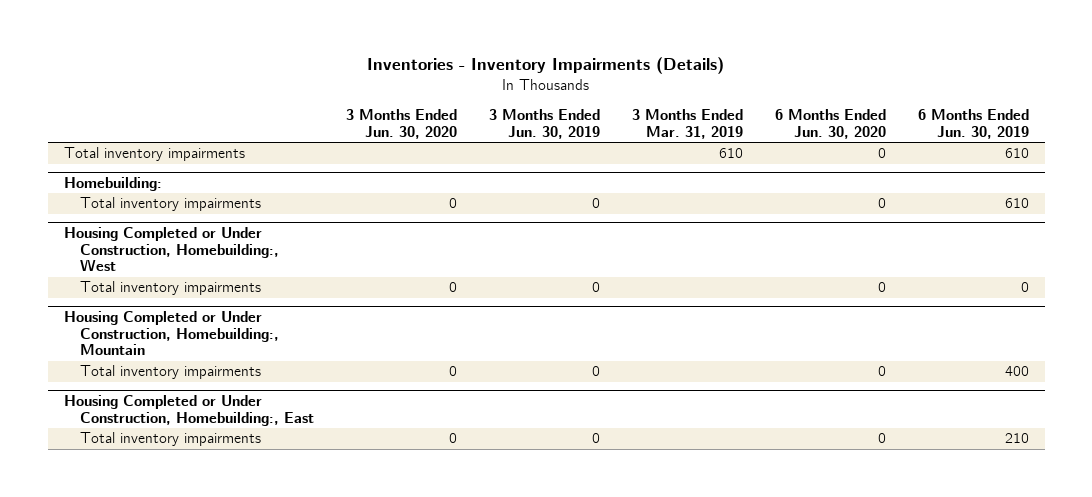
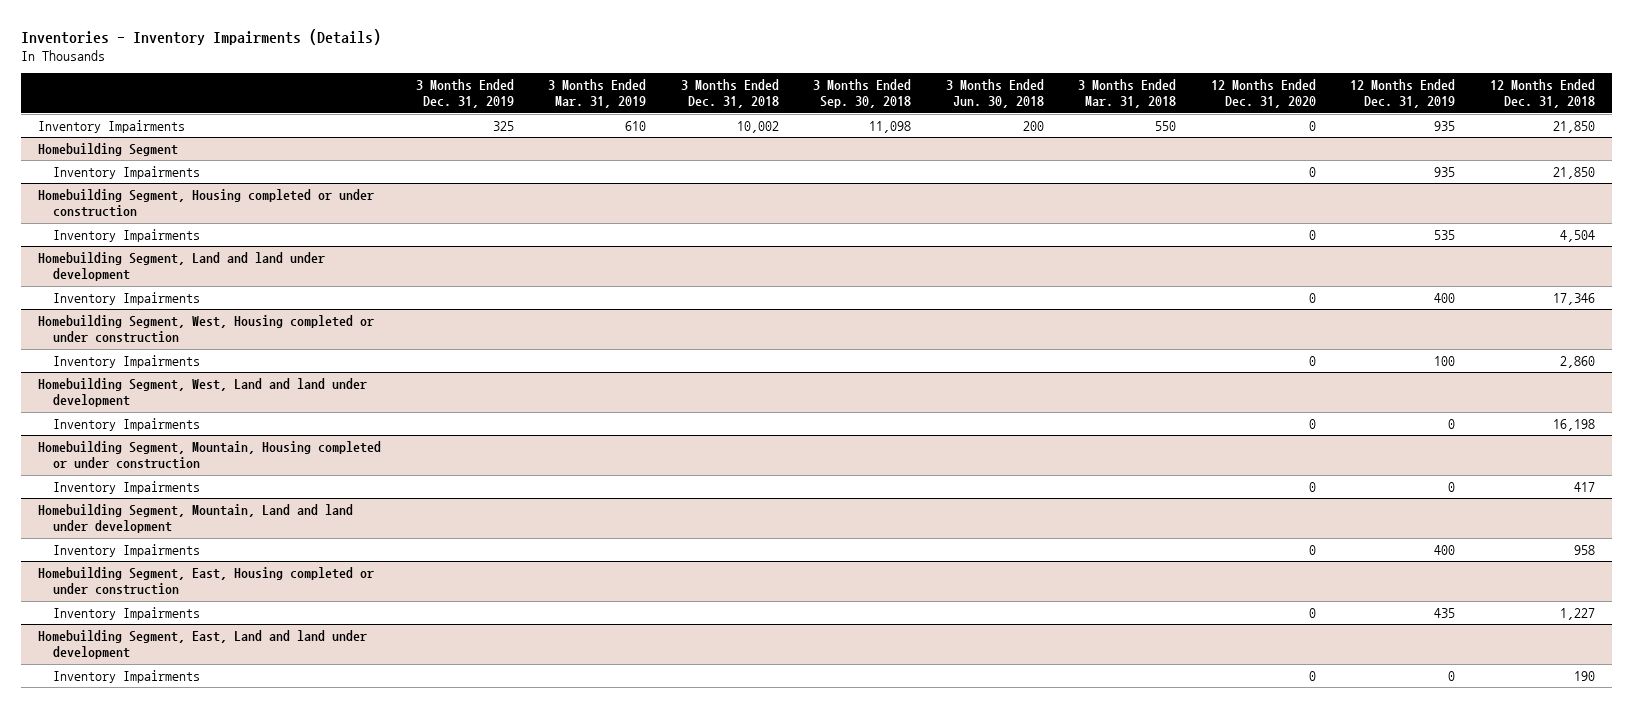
[345,108,457,139] 3 Months Ended Jun. 30, 2020 -> none
[488,108,600,139] 3 Months Ended Jun. 30, 2019 -> none
[774,108,886,139] 6 Months Ended Jun. 30, 2020 -> none
[917,108,1029,139] 6 Months Ended Jun. 30, 2019 -> none
none -> [415,79,514,109] 3 Months Ended Dec. 31, 2019
none -> [680,79,779,109] 3 Months Ended Dec. 31, 2018
none -> [813,79,912,109] 3 Months Ended Sep. 30, 2018
none -> [945,79,1044,109] 3 Months Ended Jun. 30, 2018
none -> [1078,79,1177,109] 3 Months Ended Mar. 31, 2018
none -> [1210,79,1316,109] 12 Months Ended Dec. 31, 2020
none -> [1350,79,1456,109] 12 Months Ended Dec. 31, 2019
none -> [1489,79,1595,109] 12 Months Ended Dec. 31, 2018
[63,147,245,162] Total inventory impairments -> [38,119,186,133] Inventory Impairments
[63,176,162,191] Homebuilding: -> [38,142,179,156] Homebuilding Segment
[79,197,261,212] Total inventory impairments -> [53,165,201,179] Inventory Impairments
none -> [38,188,375,218] Homebuilding Segment, Housing completed or under construction
none -> [53,228,201,242] Inventory Impairments
none -> [38,251,326,282] Homebuilding Segment, Land and land under development
none -> [53,291,201,305] Inventory Impairments
[63,226,279,272] Housing Completed or Under Construction, Homebuilding:, West -> [38,314,375,344] Homebuilding Segment, West, Housing completed or under construction
[79,281,261,296] Total inventory impairments -> [53,354,201,368] Inventory Impairments
none -> [38,377,368,408] Homebuilding Segment, West, Land and land under development
none -> [53,417,201,431] Inventory Impairments
[63,310,279,356] Housing Completed or Under Construction, Homebuilding:, Mountain -> [38,440,382,470] Homebuilding Segment, Mountain, Housing completed or under construction
[79,365,261,380] Total inventory impairments -> [53,480,201,494] Inventory Impairments
none -> [38,503,354,534] Homebuilding Segment, Mountain, Land and land under development
none -> [53,543,201,557] Inventory Impairments
[63,394,314,426] Housing Completed or Under Construction, Homebuilding:, East -> [38,566,375,596] Homebuilding Segment, East, Housing completed or under construction
[79,432,261,447] Total inventory impairments -> [53,606,201,620] Inventory Impairments
none -> [38,629,368,660] Homebuilding Segment, East, Land and land under development
none -> [53,669,201,683] Inventory Impairments

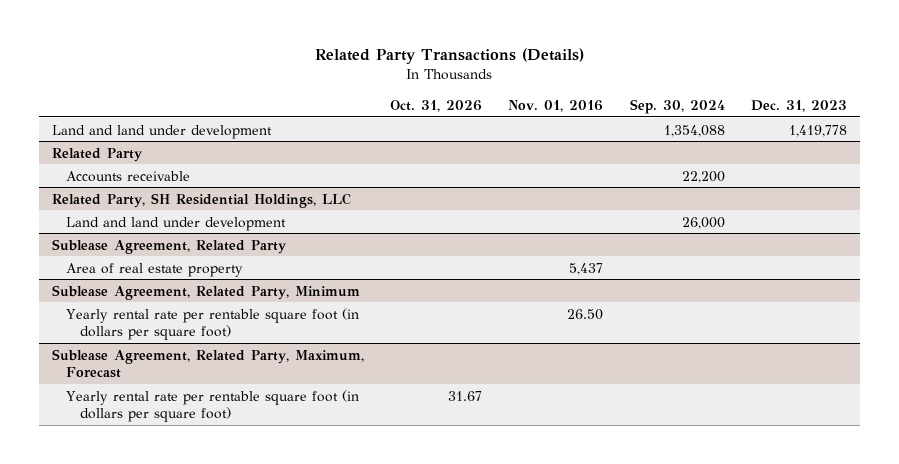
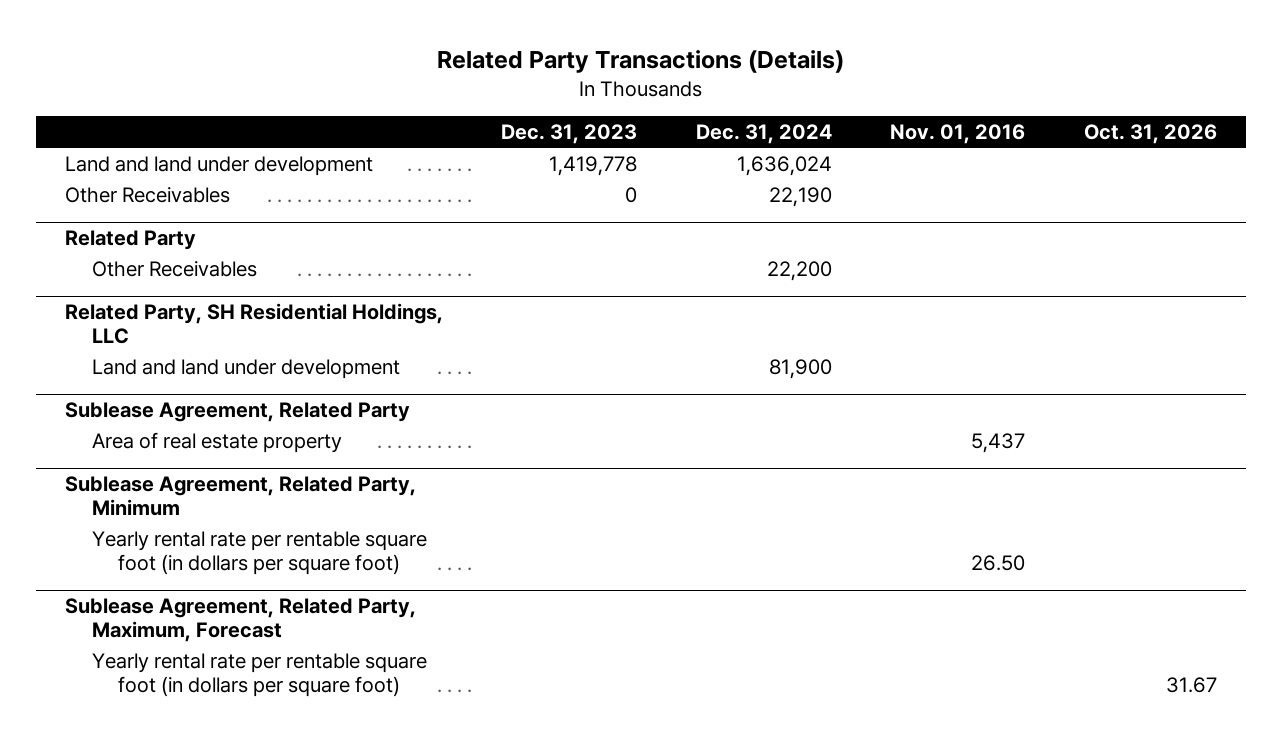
[629,98,725,114] Sep. 30, 2024 -> none
none -> [695,124,832,145] Dec. 31, 2024
none -> [64,186,230,203] Other Receivables
[66,170,191,182] Accounts receivable -> none
none -> [91,260,257,277] Other Receivables

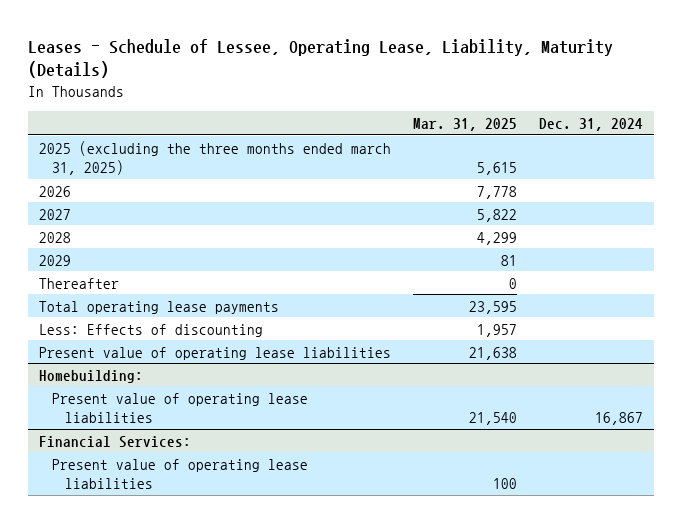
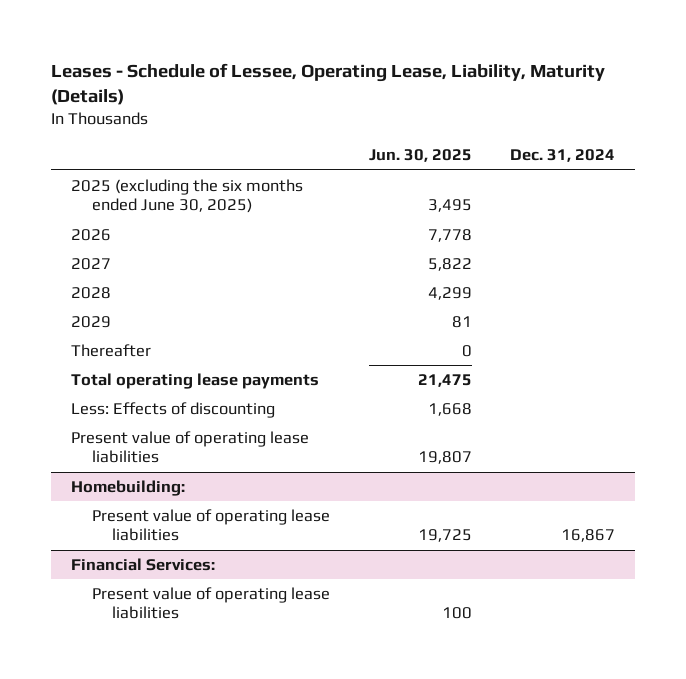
[413,117,518,131] Mar. 31, 2025 -> none
none -> [368,149,472,163] Jun. 30, 2025
[39,140,392,176] 2025 (excluding the three months ended march 31, 2025) -> [70,178,303,214] 2025 (excluding the six months ended June 30, 2025)

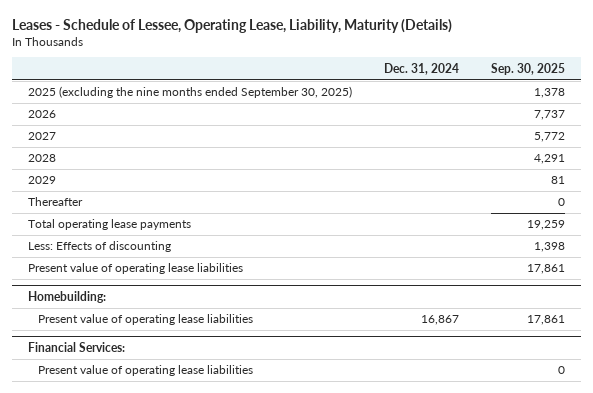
[368,149,472,163] Jun. 30, 2025 -> none
none -> [491,62,566,75] Sep. 30, 2025
[70,178,303,214] 2025 (excluding the six months ended June 30, 2025) -> [27,86,352,99] 2025 (excluding the nine months ended September 30, 2025)

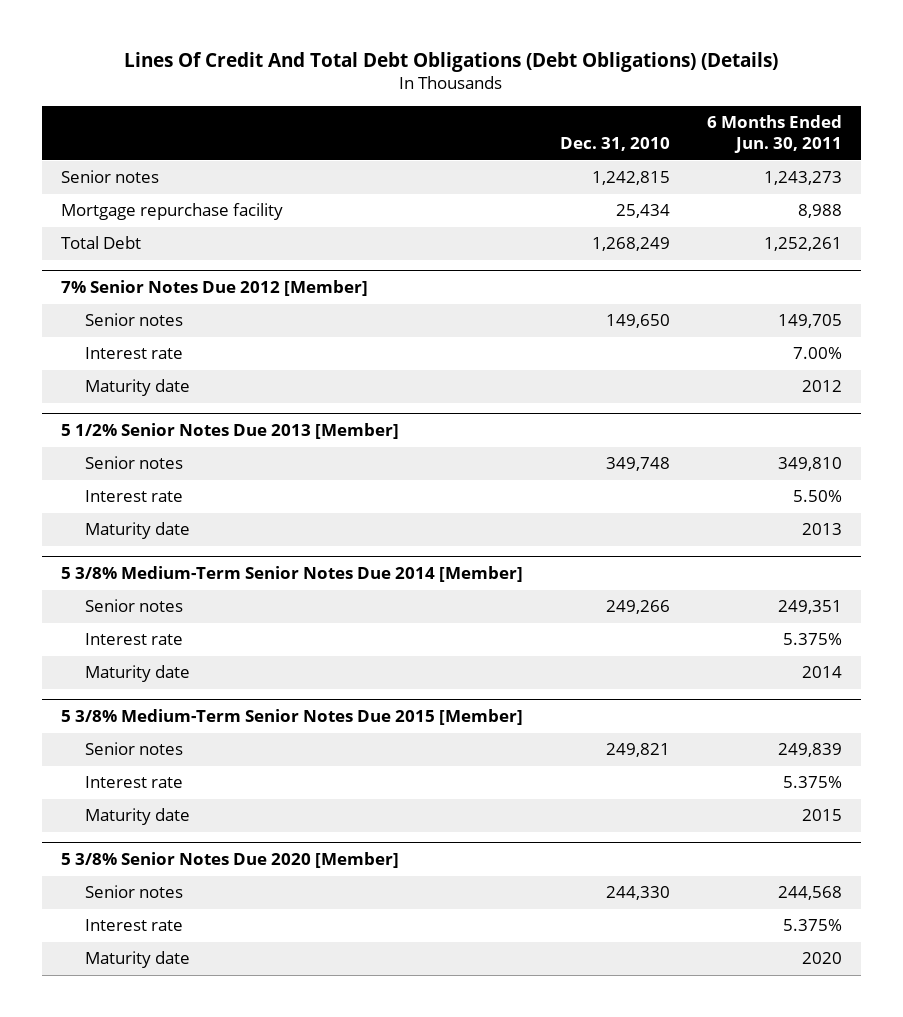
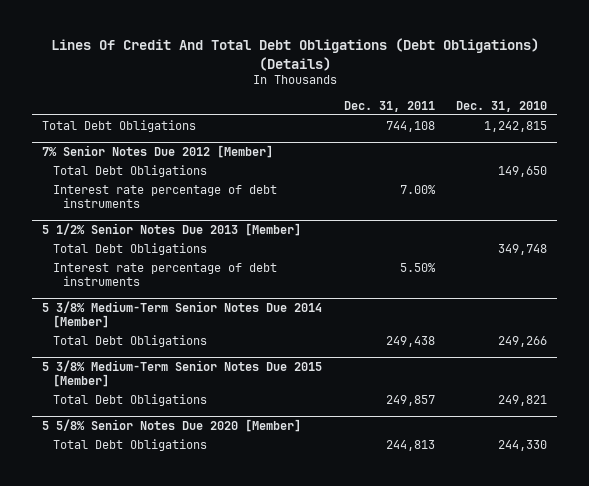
[706,115,842,153] 6 Months Ended Jun. 30, 2011 -> none
none -> [343,100,435,112] Dec. 31, 2011
[60,203,283,221] Mortgage repurchase facility -> none
[60,236,141,250] Total Debt -> none
[60,170,159,184] Senior notes -> [42,119,197,132] Total Debt Obligations
[84,379,190,397] Maturity date -> none
[84,313,183,327] Senior notes -> [52,164,207,177] Total Debt Obligations
[84,347,183,360] Interest rate -> [52,184,277,209] Interest rate percentage of debt instruments
[84,522,190,540] Maturity date -> none
[84,456,183,470] Senior notes -> [52,242,207,255] Total Debt Obligations
[84,490,183,503] Interest rate -> [52,262,277,287] Interest rate percentage of debt instruments
[84,633,183,646] Interest rate -> none
[84,665,190,683] Maturity date -> none
[84,599,183,613] Senior notes -> [52,334,207,347] Total Debt Obligations
[84,776,183,789] Interest rate -> none
[84,808,190,826] Maturity date -> none
[84,919,183,932] Interest rate -> none
[84,951,190,969] Maturity date -> none
[84,742,183,756] Senior notes -> [52,393,207,406] Total Debt Obligations
[60,851,399,868] 5 3/8% Senior Notes Due 2020 [Member] -> [42,418,302,432] 5 5/8% Senior Notes Due 2020 [Member]
[84,885,183,899] Senior notes -> [52,438,207,451] Total Debt Obligations

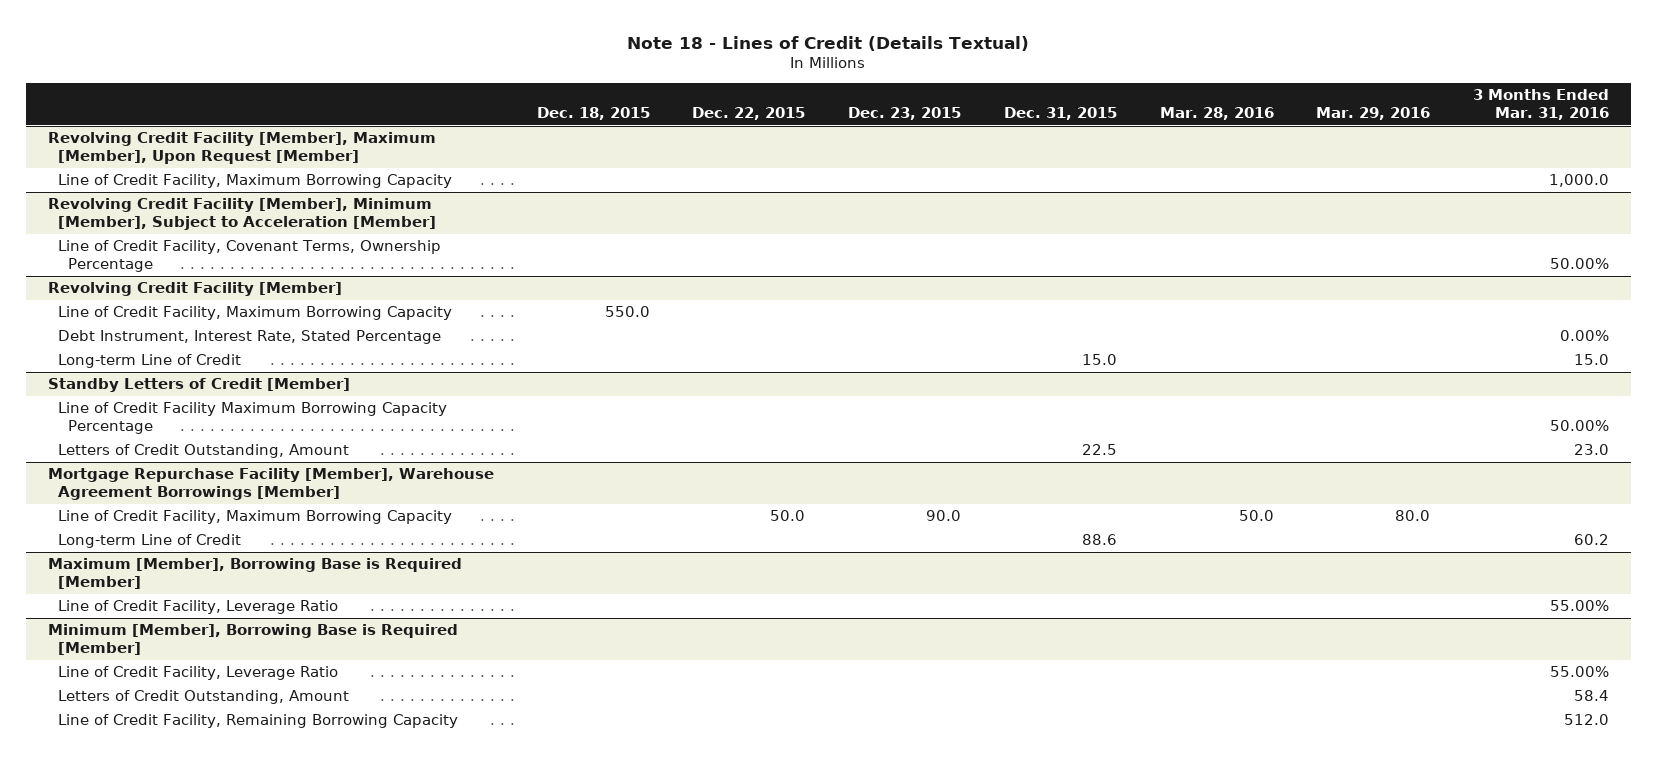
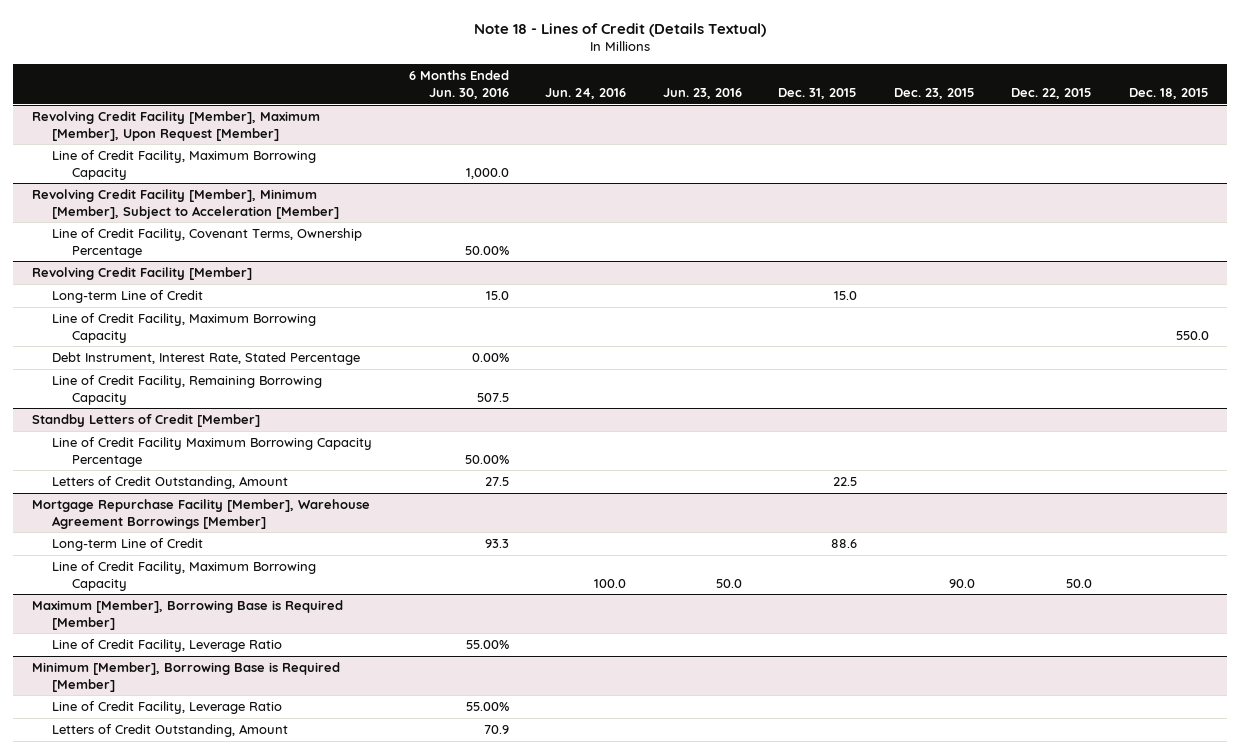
[1159,107,1274,121] Mar. 28, 2016 -> none
[1316,107,1431,121] Mar. 29, 2016 -> none
[1473,89,1610,121] 3 Months Ended Mar. 31, 2016 -> none
none -> [408,70,509,99] 6 Months Ended Jun. 30, 2016
none -> [545,87,627,99] Jun. 24, 2016
none -> [662,87,742,99] Jun. 23, 2016
[58,354,242,369] Long-term Line of Credit -> [52,290,204,304] Long-term Line of Credit
none -> [52,375,323,405] Line of Credit Facility, Remaining Borrowing Capacity
[58,510,453,525] Line of Credit Facility, Maximum Borrowing Capacity -> [52,561,317,591] Line of Credit Facility, Maximum Borrowing Capacity
[58,714,459,729] Line of Credit Facility, Remaining Borrowing Capacity -> none

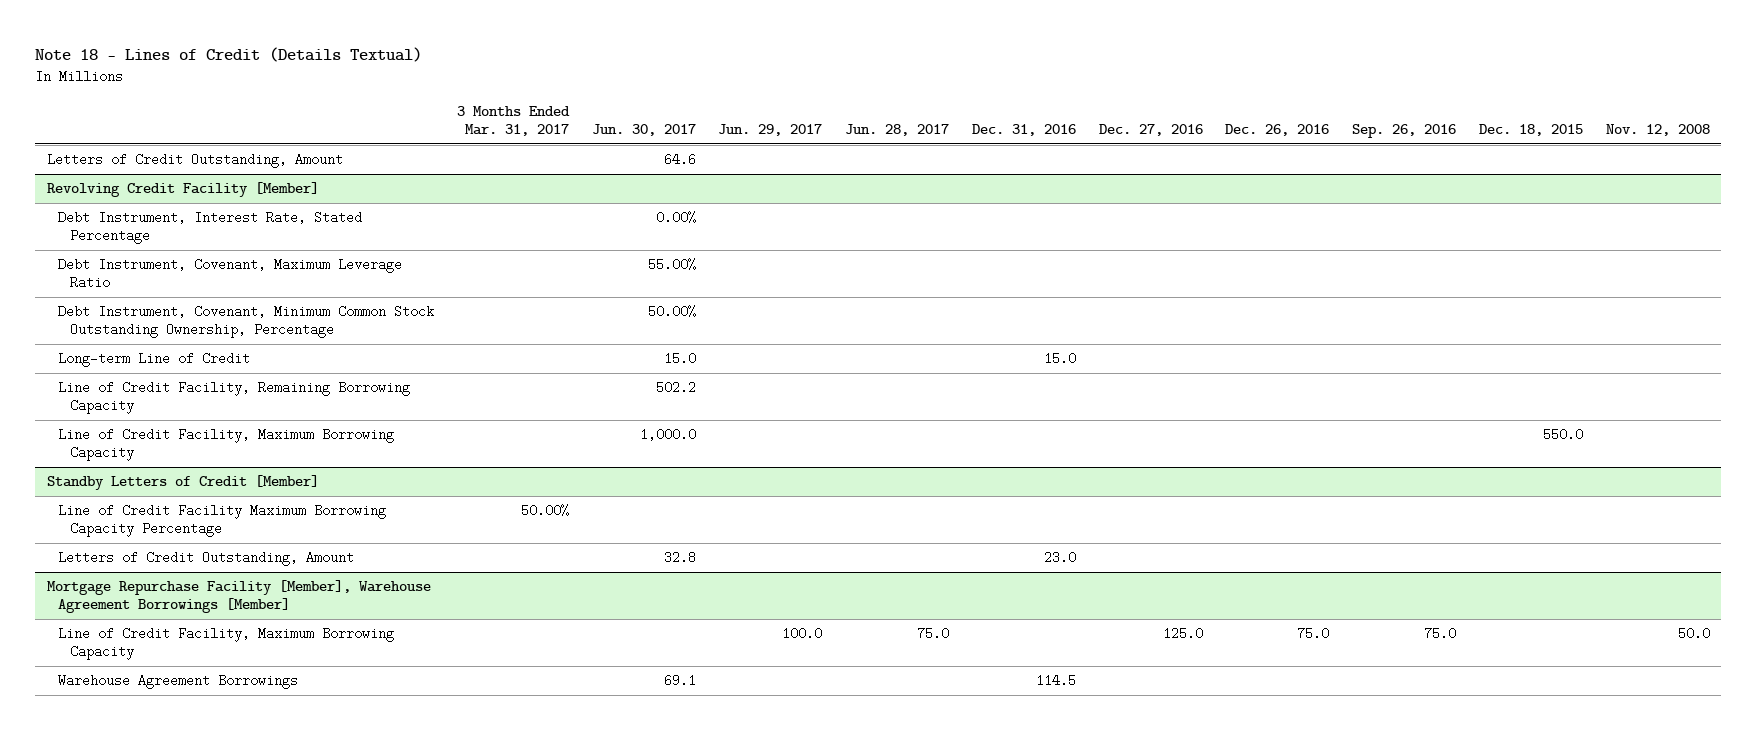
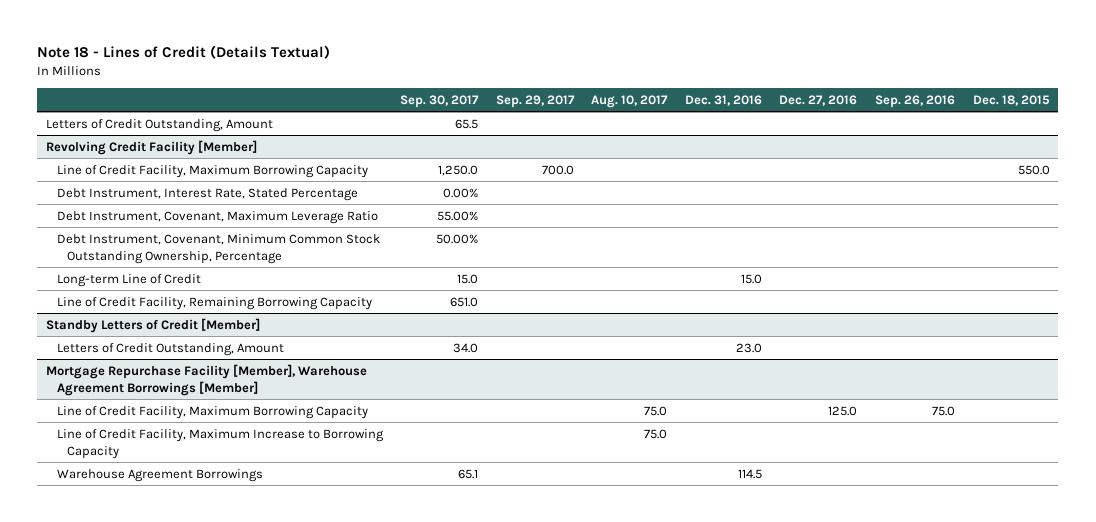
[456,105,570,136] 3 Months Ended Mar. 31, 2017 -> none
[591,123,696,136] Jun. 30, 2017 -> none
[718,123,823,136] Jun. 29, 2017 -> none
[845,123,950,136] Jun. 28, 2017 -> none
[1225,123,1330,136] Dec. 26, 2016 -> none
[1605,123,1710,136] Nov. 12, 2008 -> none
none -> [400,94,480,108] Sep. 30, 2017
none -> [495,94,575,108] Sep. 29, 2017
none -> [591,94,669,108] Aug. 10, 2017
[58,428,395,462] Line of Credit Facility, Maximum Borrowing Capacity -> [56,164,368,178] Line of Credit Facility, Maximum Borrowing Capacity
[58,504,387,538] Line of Credit Facility Maximum Borrowing Capacity Percentage -> none
none -> [56,428,384,459] Line of Credit Facility, Maximum Increase to Borrowing Capacity

